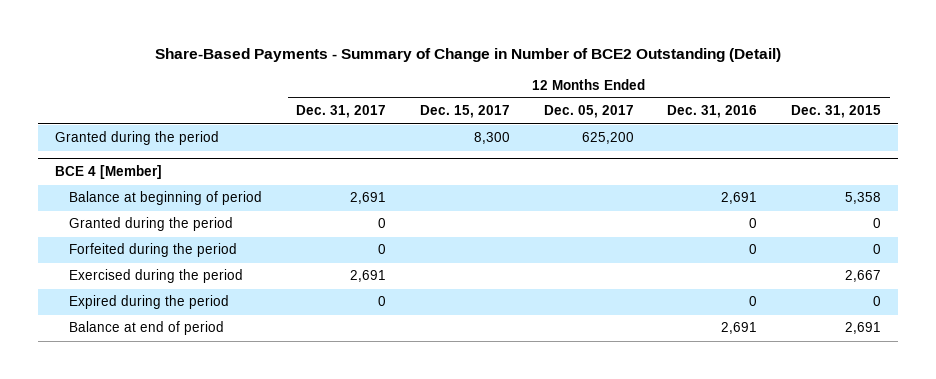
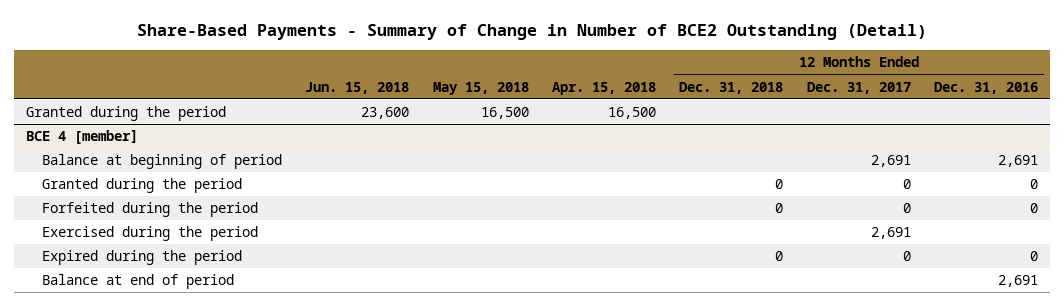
[419,105,510,119] Dec. 15, 2017 -> none
[543,105,634,119] Dec. 05, 2017 -> none
[791,105,882,119] Dec. 31, 2015 -> none
none -> [305,81,410,94] Jun. 15, 2018
none -> [432,81,529,95] May 15, 2018
none -> [551,81,656,95] Apr. 15, 2018
none -> [679,81,784,94] Dec. 31, 2018
[54,165,162,180] BCE 4 [Member] -> [25,130,138,145] BCE 4 [member]

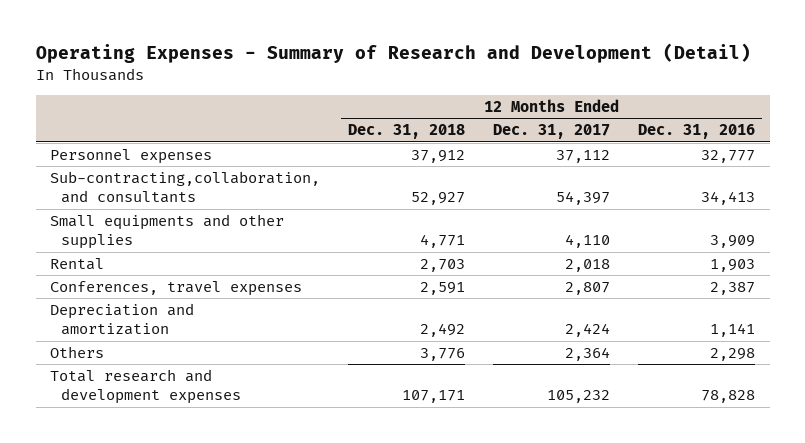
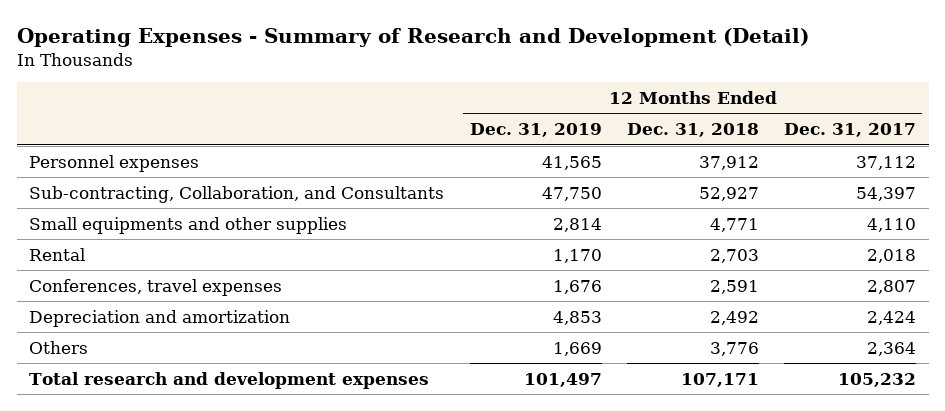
[638,124,756,140] Dec. 31, 2016 -> none
none -> [469,123,602,138] Dec. 31, 2019
[49,171,320,204] Sub-contracting,collaboration, and consultants -> [29,185,445,203] Sub-contracting, Collaboration, and Consultants

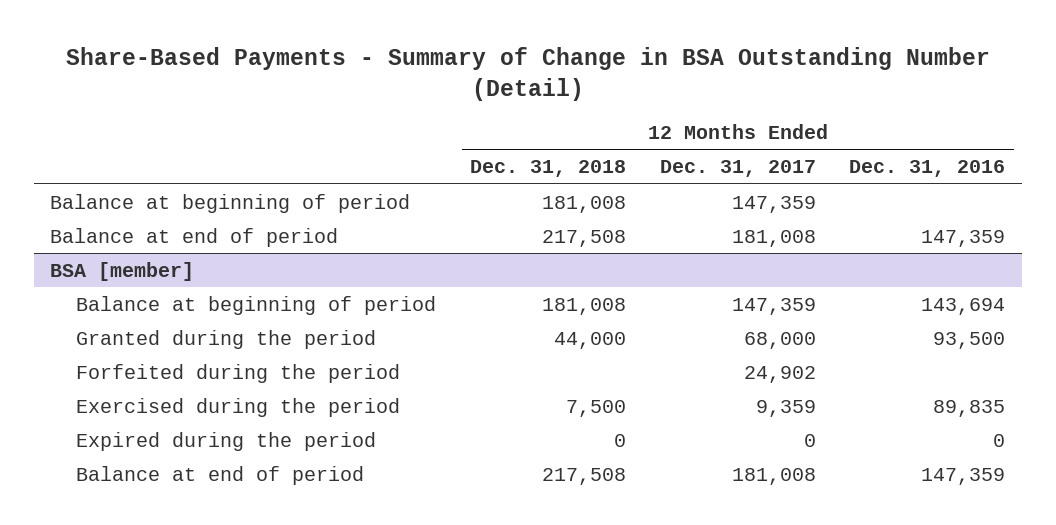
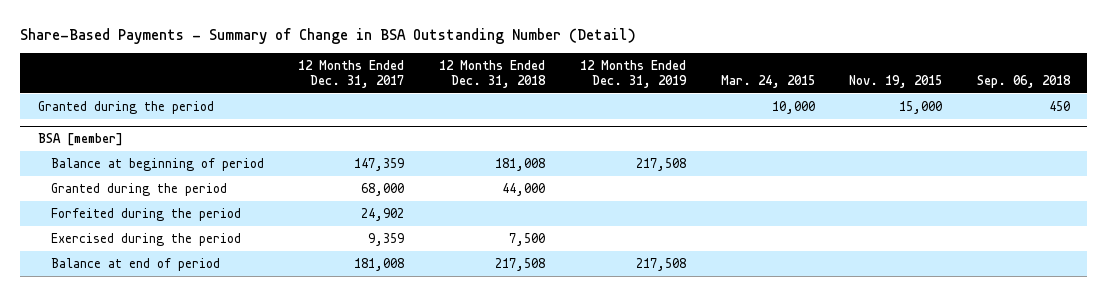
[849,160,1006,178] Dec. 31, 2016 -> none
none -> [579,60,687,89] 12 Months Ended Dec. 31, 2019
none -> [720,75,815,89] Mar. 24, 2015
none -> [849,75,943,89] Nov. 19, 2015
none -> [976,75,1071,89] Sep. 06, 2018
[50,193,411,213] Balance at beginning of period -> none
[50,227,339,247] Balance at end of period -> none
none -> [37,100,214,114] Granted during the period
[76,431,377,451] Expired during the period -> none

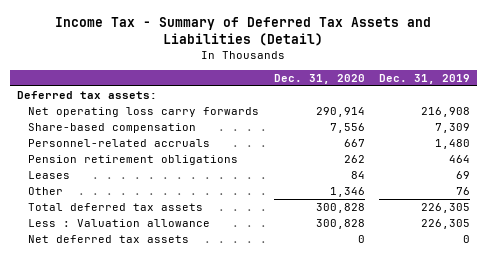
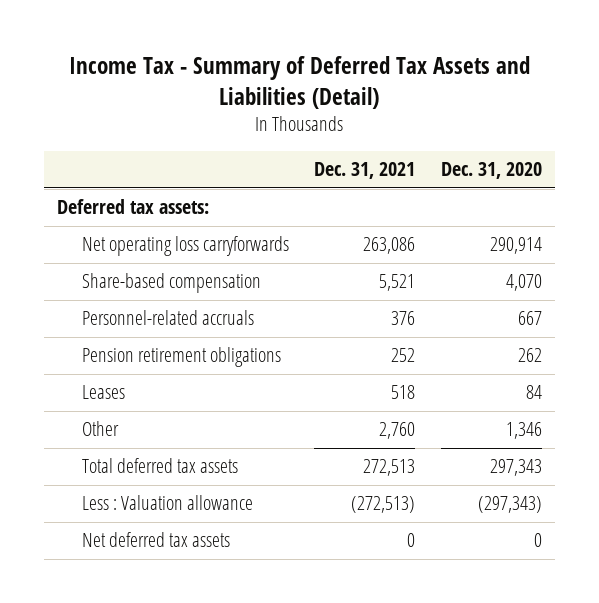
[378,73,470,84] Dec. 31, 2019 -> none
none -> [314,162,416,180] Dec. 31, 2021
[28,106,260,117] Net operating loss carry forwards -> [81,236,289,257] Net operating loss carryforwards
[329,122,365,133] 7,556 -> [506,274,543,292] 4,070
[315,202,365,213] 300,828 -> [490,459,543,477] 297,343
[315,218,365,229] 300,828 -> [478,496,543,514] (297,343)

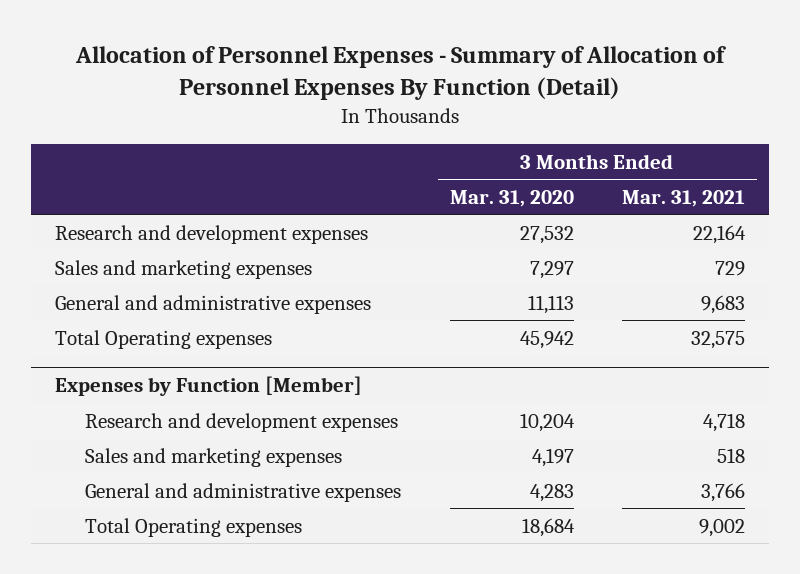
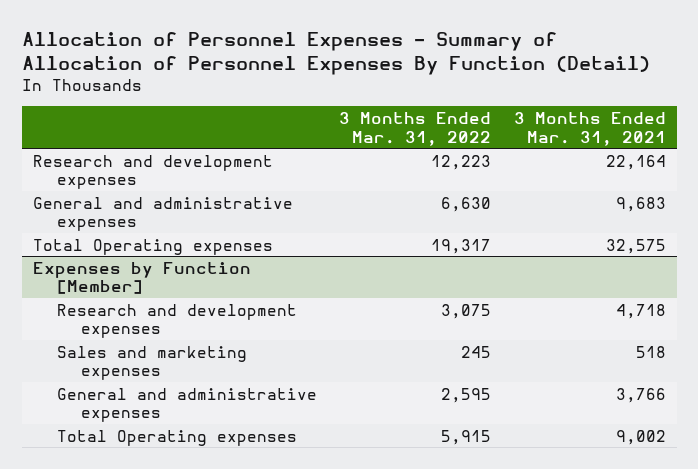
[449,189,574,207] Mar. 31, 2020 -> none
none -> [339,111,492,146] 3 Months Ended Mar. 31, 2022
[55,259,313,279] Sales and marketing expenses -> none

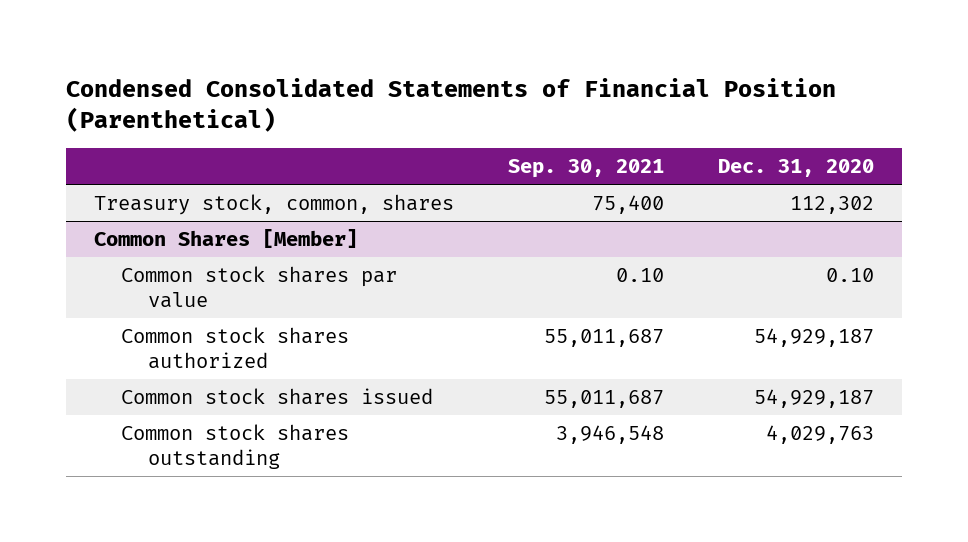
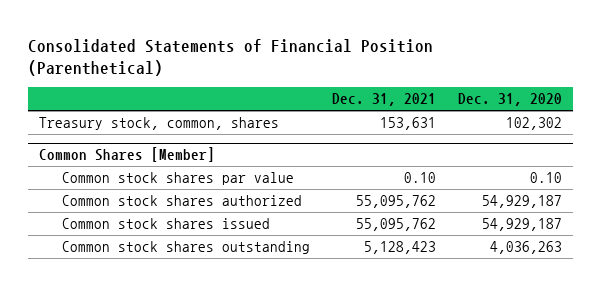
[66,78,837,133] Condensed Consolidated Statements of Financial Position (Parenthetical) -> [28,38,434,77] Consolidated Statements of Financial Position (Parenthetical)
[507,159,664,179] Sep. 30, 2021 -> none
none -> [332,93,437,107] Dec. 31, 2021
[790,196,875,215] 112,302 -> [506,116,563,130] 102,302
[766,425,875,445] 4,029,763 -> [490,240,563,254] 4,036,263

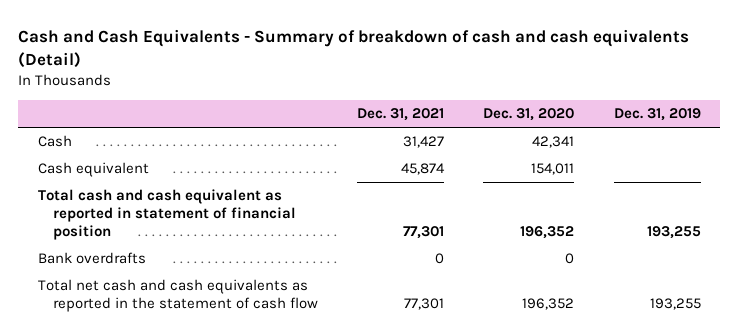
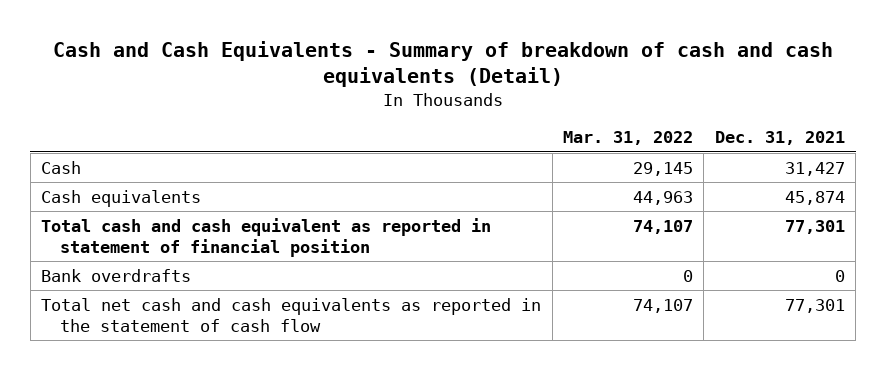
[483,108,575,122] Dec. 31, 2020 -> none
[613,108,701,122] Dec. 31, 2019 -> none
none -> [562,131,693,146] Mar. 31, 2022
[38,162,150,178] Cash equivalent -> [41,189,202,207] Cash equivalents

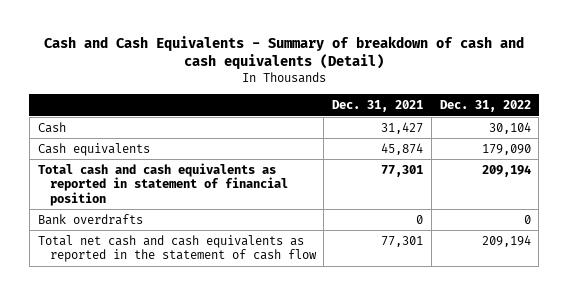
[562,131,693,146] Mar. 31, 2022 -> none
none -> [439,100,531,113] Dec. 31, 2022
[41,217,492,258] Total cash and cash equivalent as reported in statement of financial position -> [37,162,288,206] Total cash and cash equivalents as reported in statement of financial position

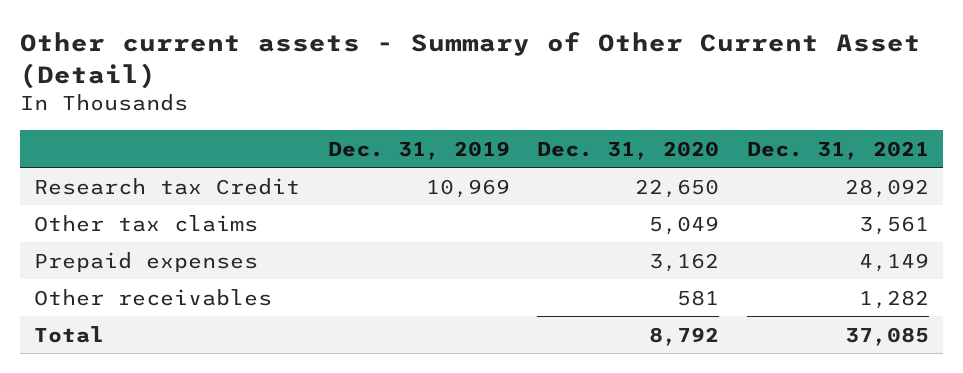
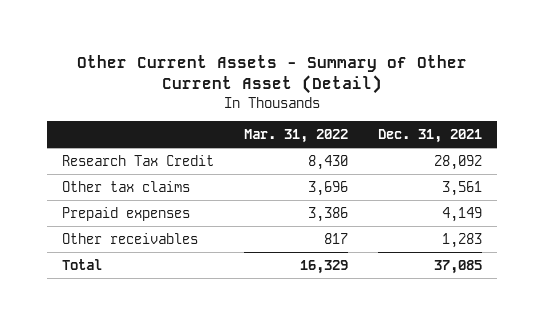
[20,32,922,89] Other current assets - Summary of Other Current Asset (Detail) -> [76,54,467,95] Other Current Assets - Summary of Other Current Asset (Detail)
[327,140,510,160] Dec. 31, 2019 -> none
[537,140,720,160] Dec. 31, 2020 -> none
none -> [243,129,348,144] Mar. 31, 2022
[33,177,300,195] Research tax Credit -> [61,154,214,166] Research Tax Credit
[859,289,930,309] 1,282 -> [442,232,483,248] 1,283

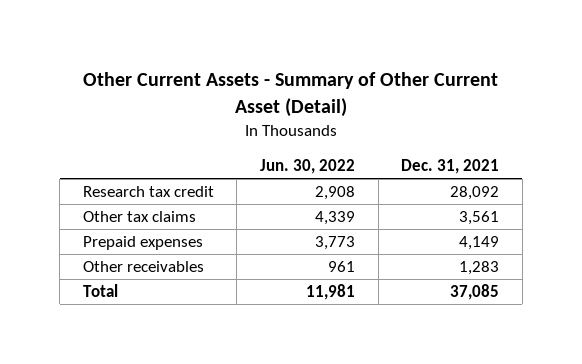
[243,129,348,144] Mar. 31, 2022 -> none
none -> [259,159,355,175] Jun. 30, 2022
[61,154,214,166] Research Tax Credit -> [82,186,214,198] Research tax credit

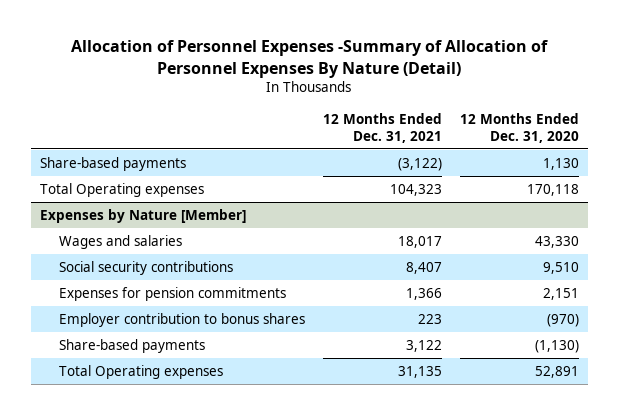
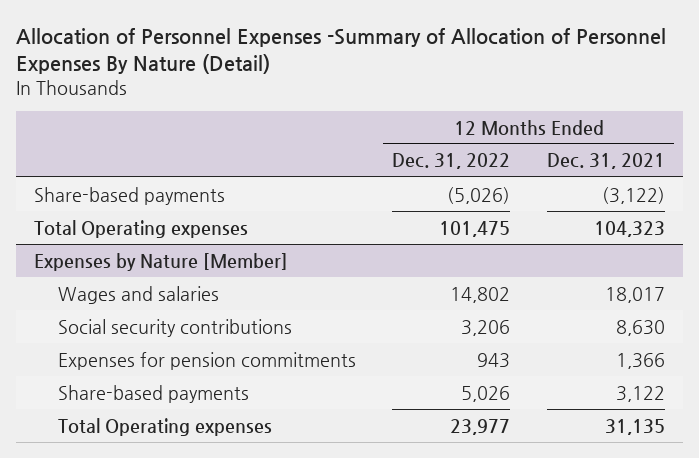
[459,112,579,143] 12 Months Ended Dec. 31, 2020 -> none
none -> [392,153,511,170] Dec. 31, 2022
[405,261,442,274] 8,407 -> [616,319,666,336] 8,630
[58,312,305,327] Employer contribution to bonus shares -> none

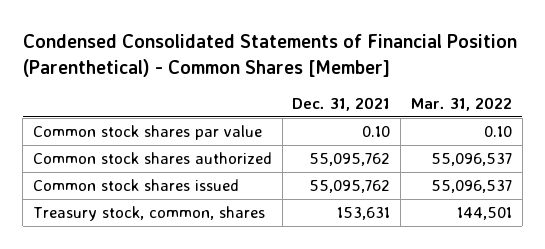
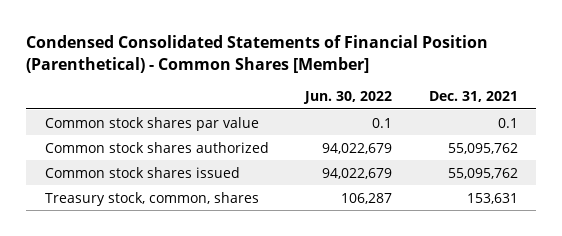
[410,97,512,112] Mar. 31, 2022 -> none
none -> [303,91,393,105] Jun. 30, 2022
[362,125,391,137] 0.10 -> [497,117,518,128] 0.1

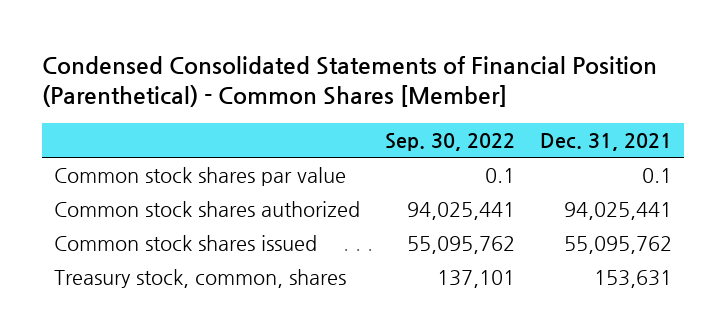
[303,91,393,105] Jun. 30, 2022 -> none
none -> [385,133,516,152] Sep. 30, 2022
[447,142,518,154] 55,095,762 -> [564,201,673,220] 94,025,441

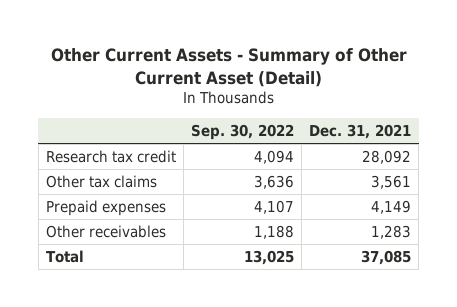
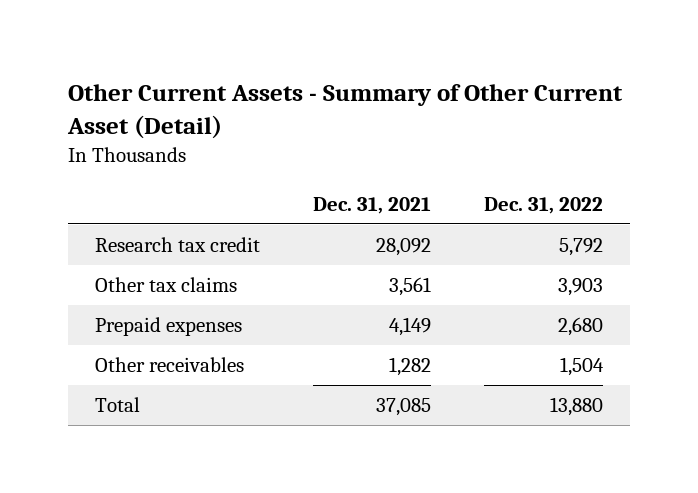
[191,123,295,140] Sep. 30, 2022 -> none
none -> [484,196,604,214] Dec. 31, 2022
[371,225,412,240] 1,283 -> [388,357,431,377] 1,282

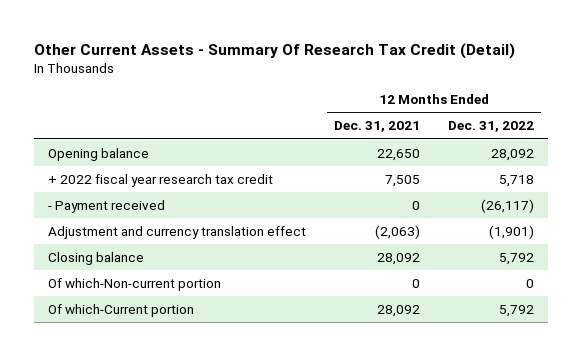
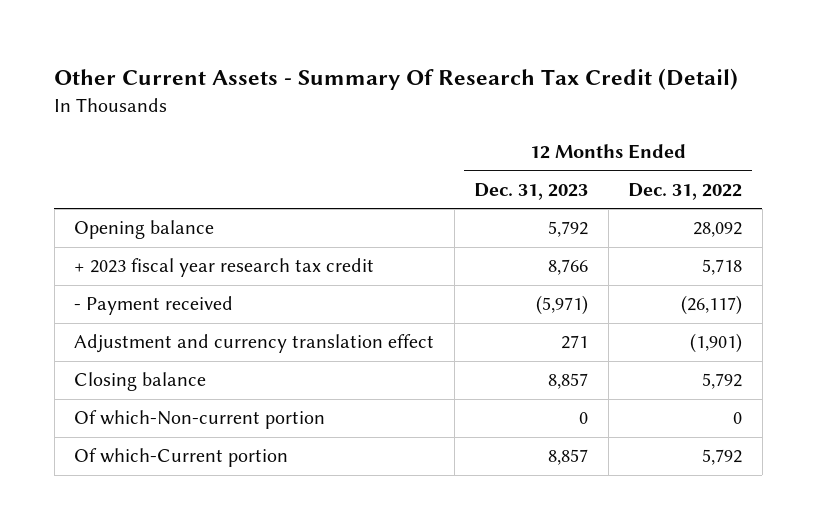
[333,121,420,133] Dec. 31, 2021 -> none
none -> [474,182,589,200] Dec. 31, 2023
[48,173,274,187] + 2022 fiscal year research tax credit -> [74,258,375,278] + 2023 fiscal year research tax credit

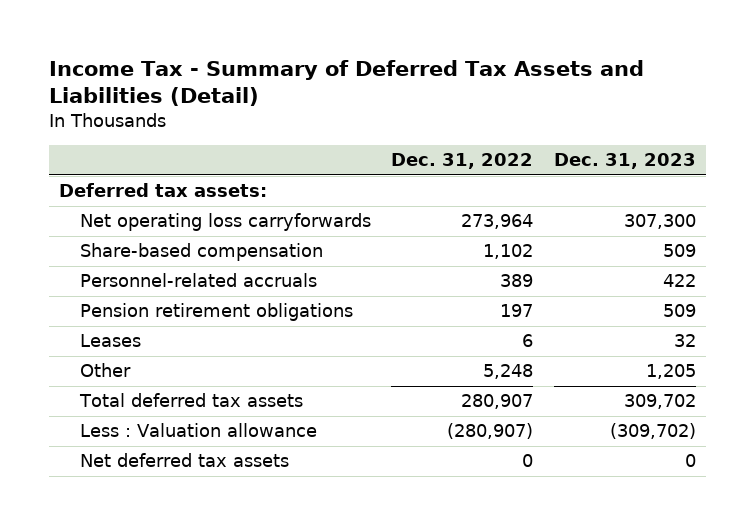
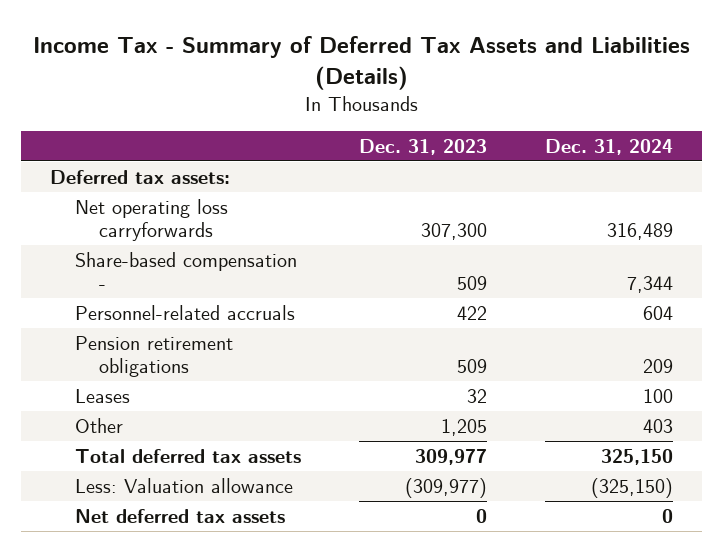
[48,59,644,107] Income Tax - Summary of Deferred Tax Assets and Liabilities (Detail) -> [32,35,690,90] Income Tax - Summary of Deferred Tax Assets and Liabilities (Details)
[391,153,534,170] Dec. 31, 2022 -> none
none -> [545,139,674,156] Dec. 31, 2024
[79,243,323,262] Share-based compensation -> [74,252,297,291] Share-based compensation -
[623,394,696,410] 309,702 -> [414,449,487,466] 309,977
[79,423,317,438] Less : Valuation allowance -> [74,478,293,494] Less: Valuation allowance
[609,423,696,440] (309,702) -> [404,478,487,499] (309,977)

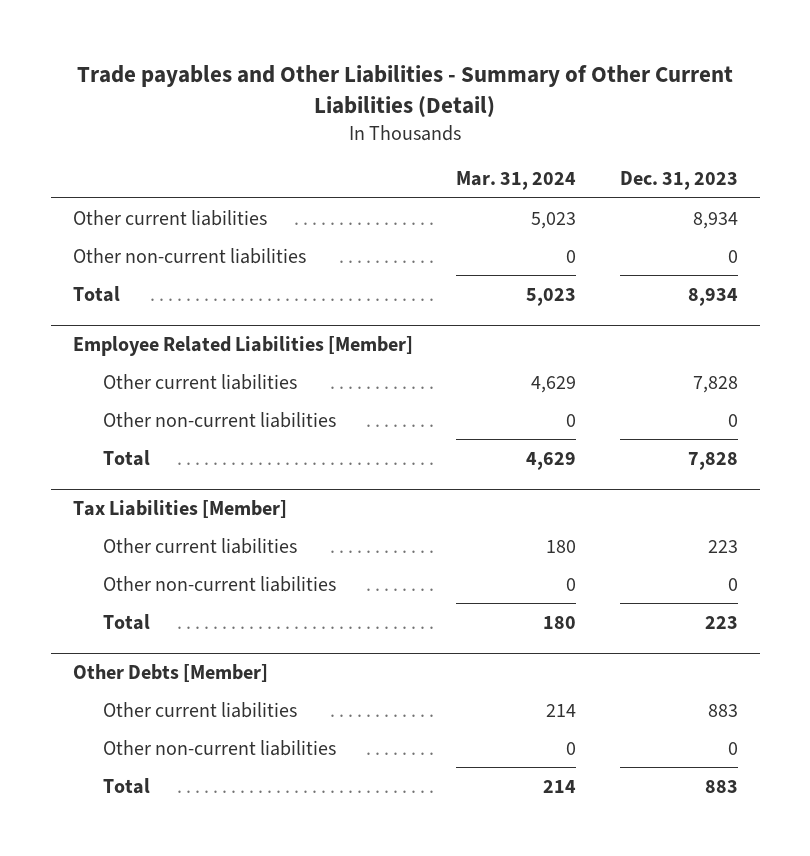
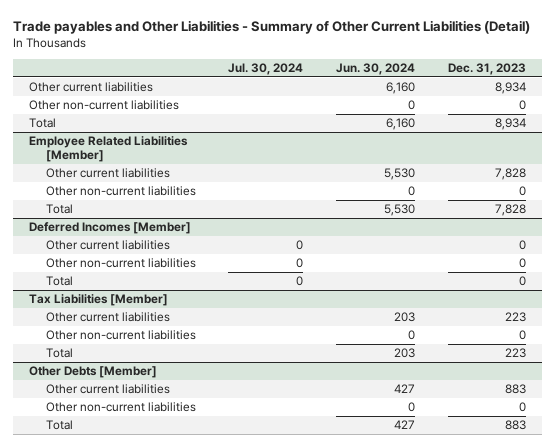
[456,171,577,191] Mar. 31, 2024 -> none
none -> [228,63,304,76] Jul. 30, 2024
none -> [336,63,416,76] Jun. 30, 2024
none -> [29,222,192,235] Deferred Incomes [Member]
none -> [45,240,170,251] Other current liabilities
none -> [45,258,196,269] Other non-current liabilities
none -> [45,276,73,287] Total

